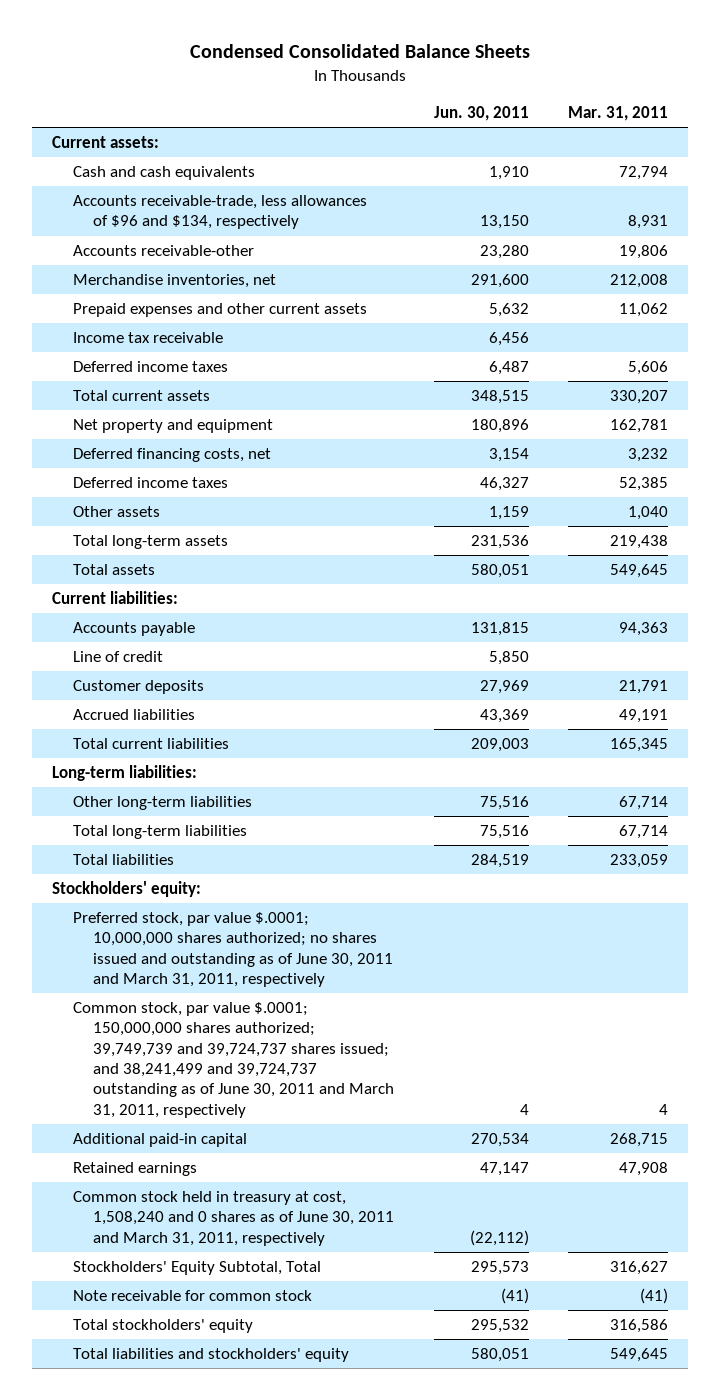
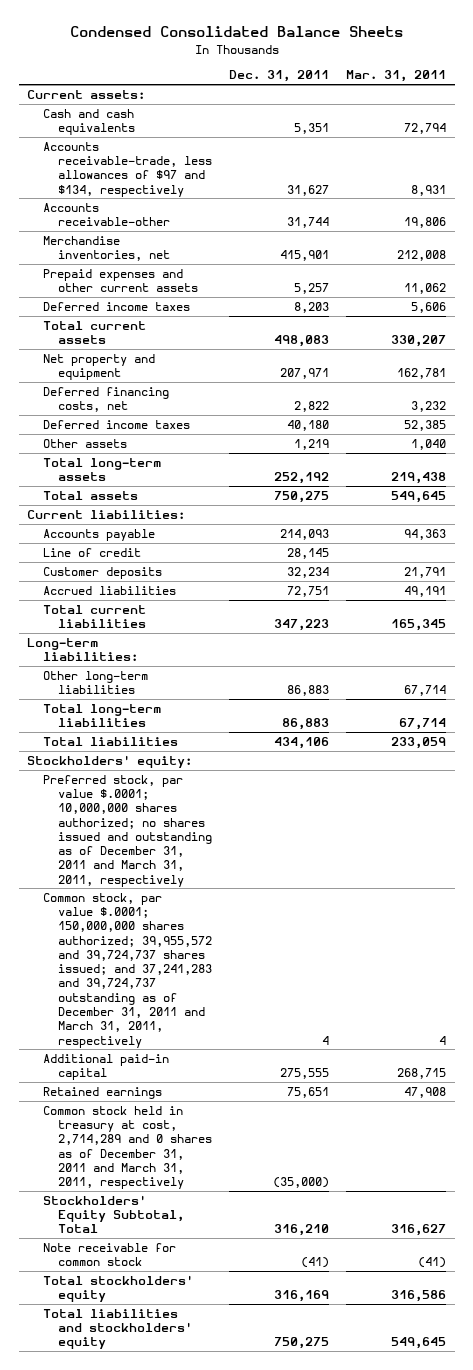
[433,105,529,121] Jun. 30, 2011 -> none
none -> [229,70,330,83] Dec. 31, 2011
[72,195,367,230] Accounts receivable-trade, less allowances of $96 and $134, respectively -> [42,141,213,197] Accounts receivable-trade, less allowances of $97 and $134, respectively
[72,332,223,344] Income tax receivable -> none
[72,912,393,988] Preferred stock, par value $.0001; 10,000,000 shares authorized; no shares issued and outstanding as of June 30, 2011 and March 31, 2011, respectively -> [42,774,213,887] Preferred stock, par value $.0001; 10,000,000 shares authorized; no shares issued and outstanding as of December 31, 2011 and March 31, 2011, respectively
[72,1002,394,1118] Common stock, par value $.0001; 150,000,000 shares authorized; 39,749,739 and 39,724,737 shares issued; and 38,241,499 and 39,724,737 outstanding as of June 30, 2011 and March 31, 2011, respectively -> [42,892,213,1048] Common stock, par value $.0001; 150,000,000 shares authorized; 39,955,572 and 39,724,737 shares issued; and 37,241,283 and 39,724,737 outstanding as of December 31, 2011 and March 31, 2011, respectively
[72,1191,394,1246] Common stock held in treasury at cost, 1,508,240 and 0 shares as of June 30, 2011 and March 31, 2011, respectively -> [42,1105,213,1190] Common stock held in treasury at cost, 2,714,289 and 0 shares as of December 31, 2011 and March 31, 2011, respectively

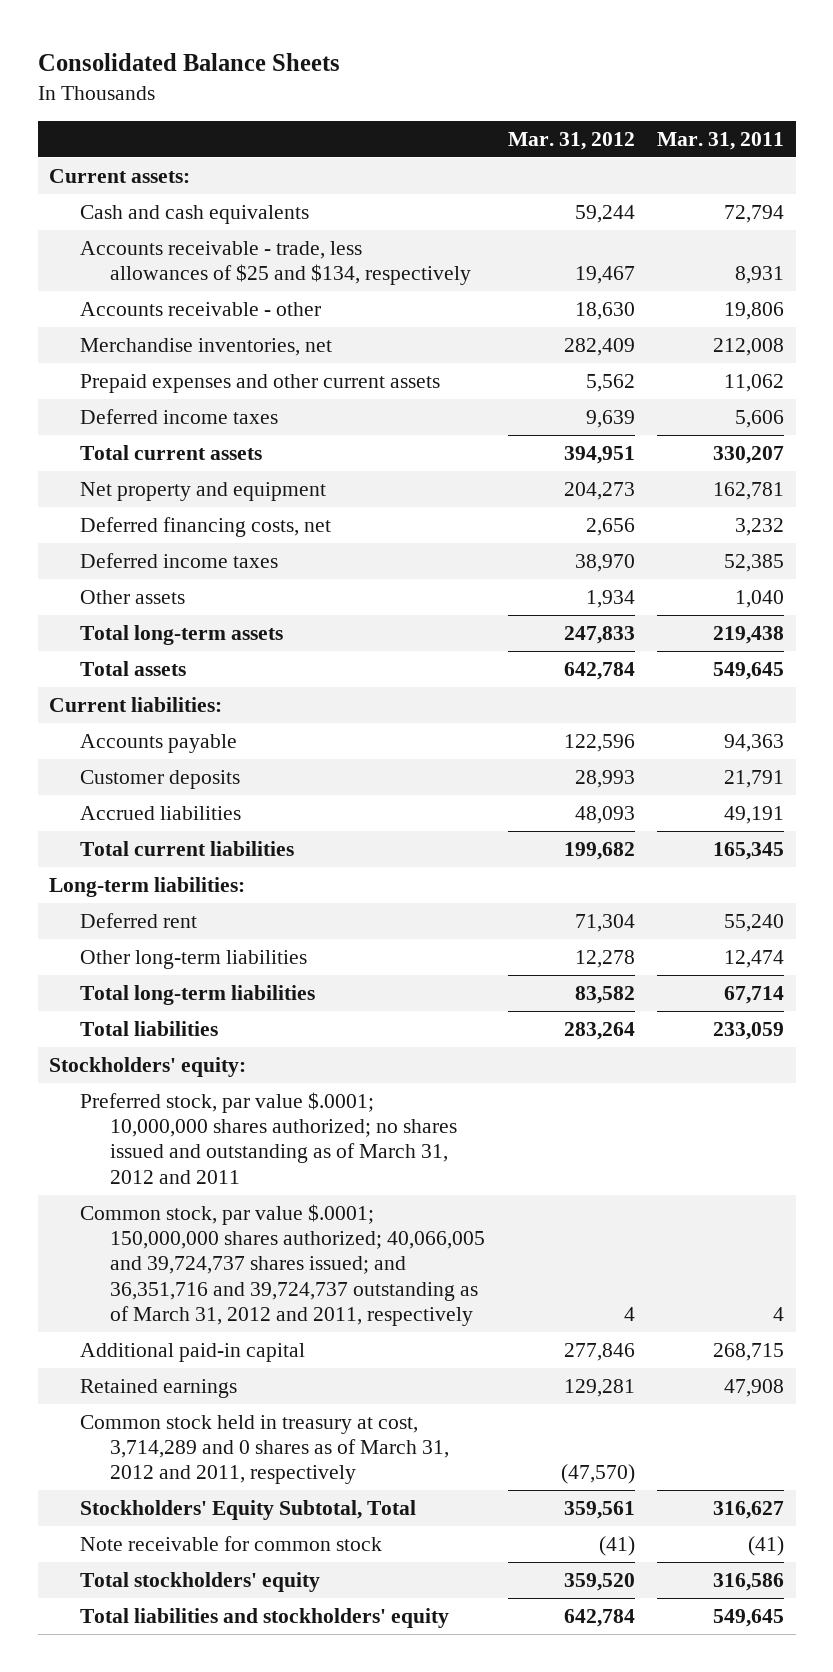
[69,26,403,38] Condensed Consolidated Balance Sheets -> [37,52,340,71] Consolidated Balance Sheets
[229,70,330,83] Dec. 31, 2011 -> none
none -> [507,131,635,150] Mar. 31, 2012
[42,141,213,197] Accounts receivable-trade, less allowances of $97 and $134, respectively -> [79,240,471,286] Accounts receivable - trade, less allowances of $25 and $134, respectively
[42,202,171,227] Accounts receivable-other -> [79,301,321,316] Accounts receivable - other
[42,547,141,557] Line of credit -> none
none -> [79,912,197,928] Deferred rent
[404,685,447,697] 67,714 -> [724,949,785,968] 12,474
[42,774,213,887] Preferred stock, par value $.0001; 10,000,000 shares authorized; no shares issued and outstanding as of December 31, 2011 and March 31, 2011, respectively -> [79,1091,457,1184] Preferred stock, par value $.0001; 10,000,000 shares authorized; no shares issued and outstanding as of March 31, 2012 and 2011
[42,892,213,1048] Common stock, par value $.0001; 150,000,000 shares authorized; 39,955,572 and 39,724,737 shares issued; and 37,241,283 and 39,724,737 outstanding as of December 31, 2011 and March 31, 2011, respectively -> [79,1203,485,1326] Common stock, par value $.0001; 150,000,000 shares authorized; 40,066,005 and 39,724,737 shares issued; and 36,351,716 and 39,724,737 outstanding as of March 31, 2012 and 2011, respectively
[42,1105,213,1190] Common stock held in treasury at cost, 2,714,289 and 0 shares as of December 31, 2011 and March 31, 2011, respectively -> [79,1414,449,1485] Common stock held in treasury at cost, 3,714,289 and 0 shares as of March 31, 2012 and 2011, respectively

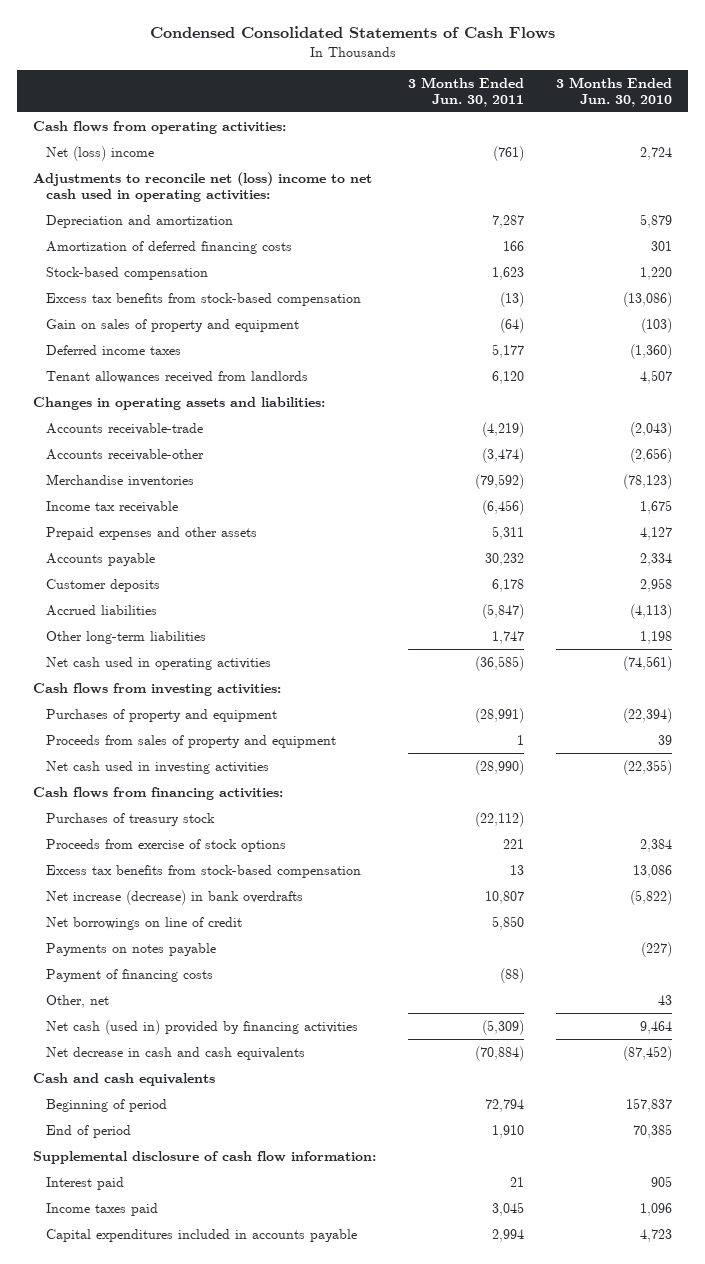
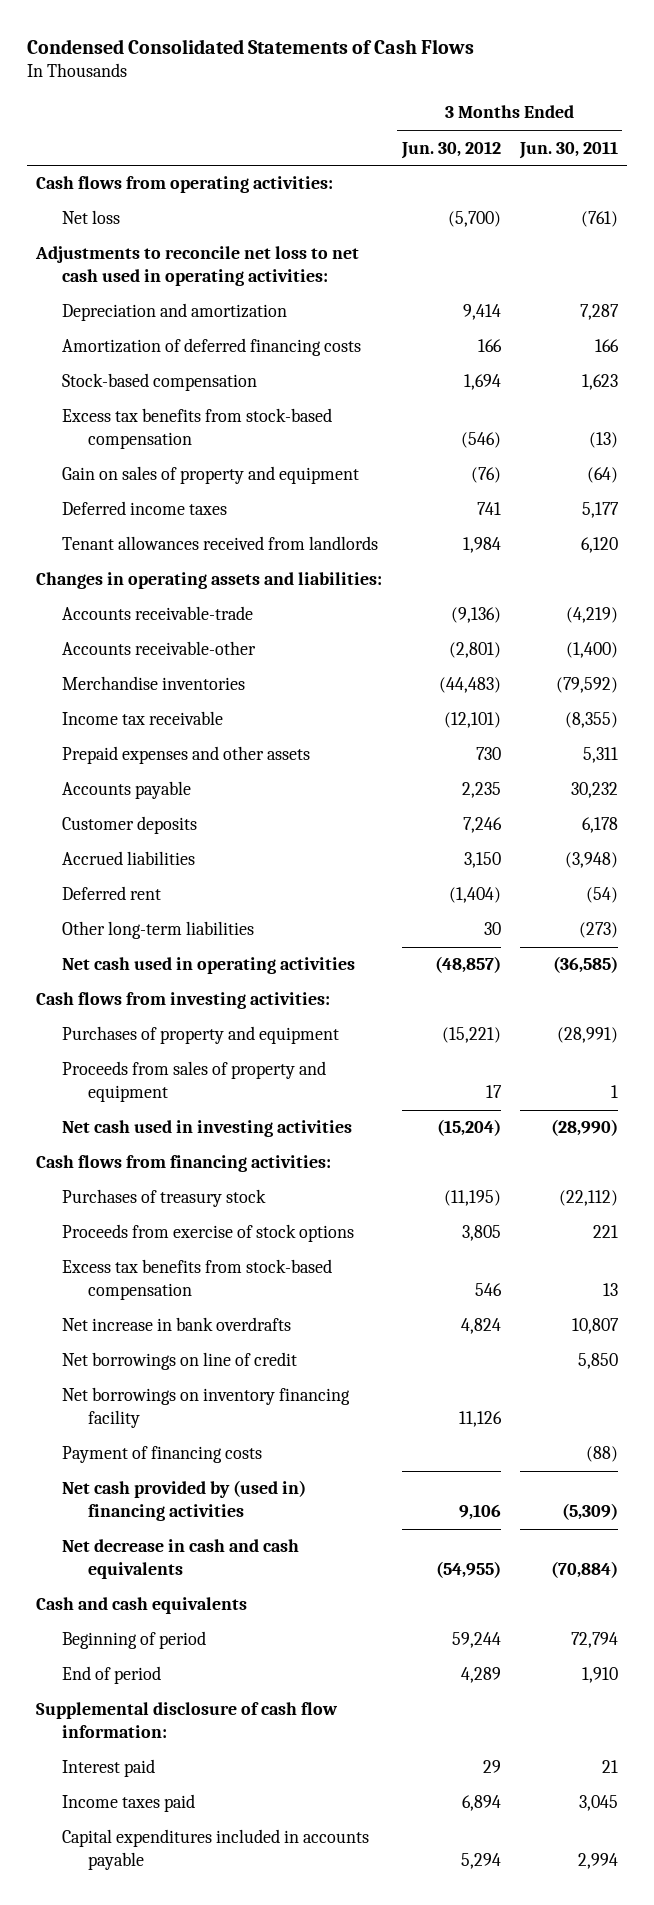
[556,76,673,107] 3 Months Ended Jun. 30, 2010 -> none
none -> [400,140,501,159] Jun. 30, 2012
[46,145,155,161] Net (loss) income -> [61,210,120,225] Net loss
[33,171,373,202] Adjustments to reconcile net (loss) income to net cash used in operating activities: -> [35,246,360,287] Adjustments to reconcile net loss to net cash used in operating activities:
[482,447,525,463] (3,474) -> [565,642,618,659] (1,400)
[482,499,525,515] (6,456) -> [564,712,618,729] (8,355)
[482,603,525,619] (5,847) -> [564,852,618,869] (3,948)
none -> [61,886,161,901] Deferred rent
[492,630,525,644] 1,747 -> [578,922,618,939] (273)
[46,889,304,905] Net increase (decrease) in bank overdrafts -> [61,1317,291,1332] Net increase in bank overdrafts
[46,942,217,956] Payments on notes payable -> none
none -> [61,1387,350,1429] Net borrowings on inventory financing facility
[46,994,110,1008] Other, net -> none
[46,1019,359,1035] Net cash (used in) provided by financing activities -> [61,1480,306,1522] Net cash provided by (used in) financing activities

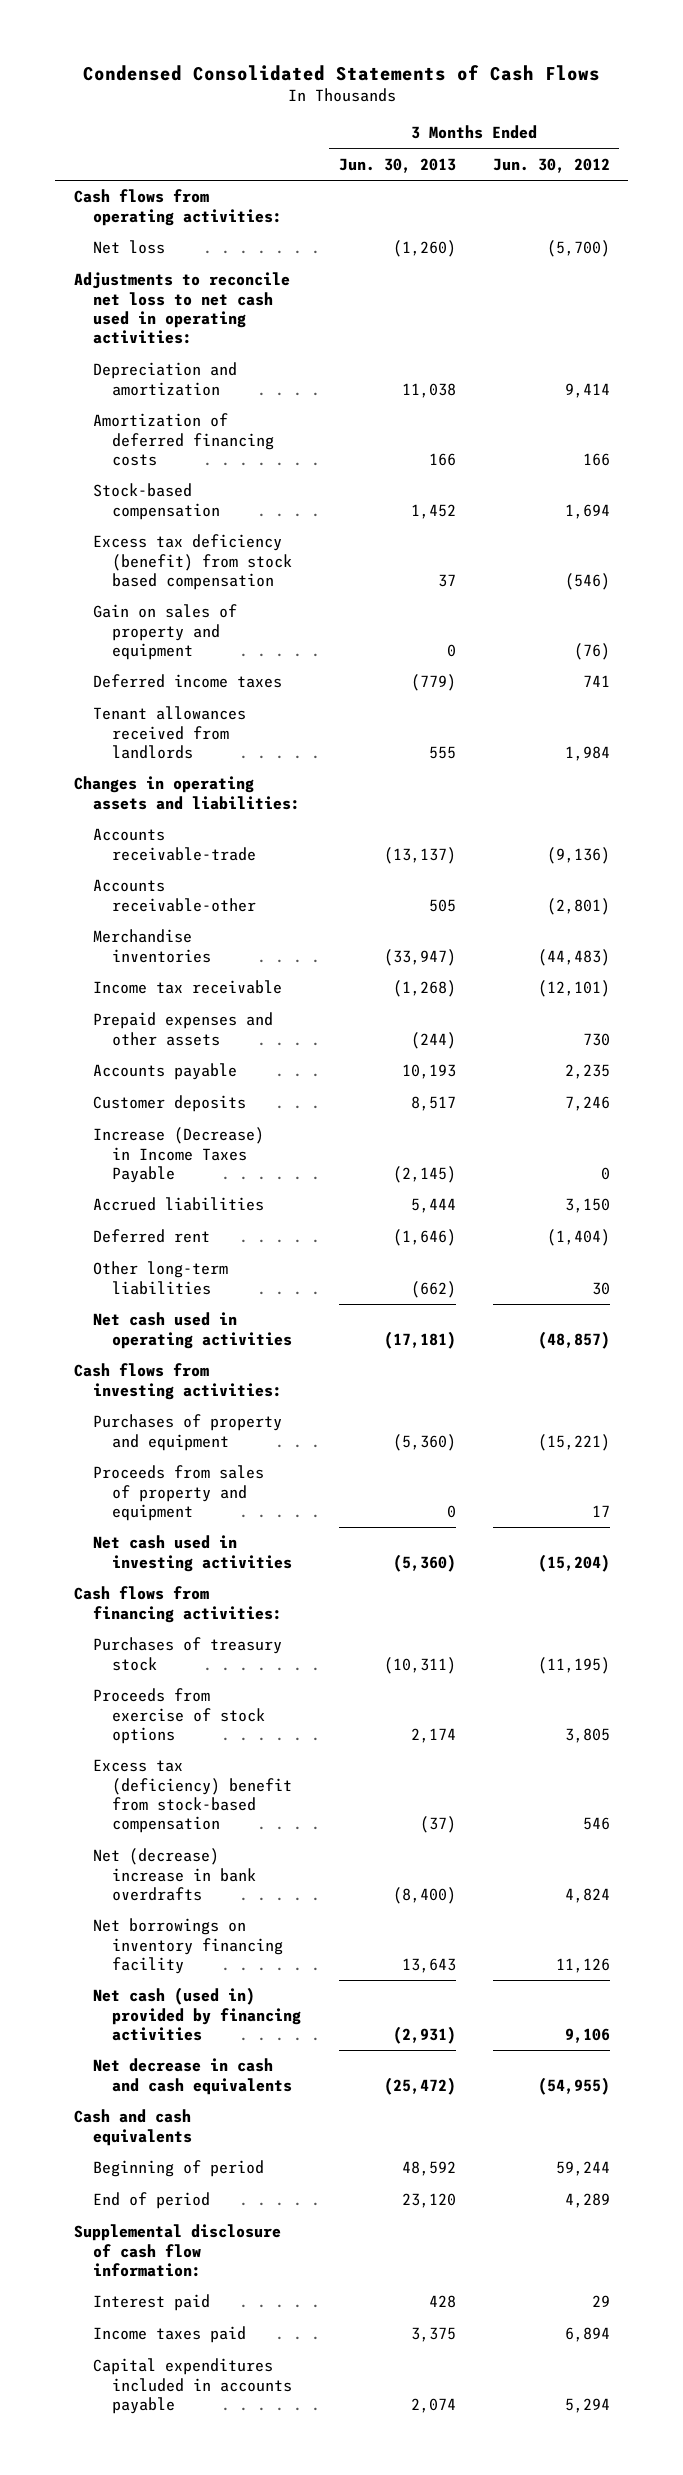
[518,140,618,159] Jun. 30, 2011 -> none
none -> [338,158,456,174] Jun. 30, 2013
[61,408,332,450] Excess tax benefits from stock-based compensation -> [93,534,293,590] Excess tax deficiency (benefit) from stock based compensation
none -> [93,1127,265,1183] Increase (Decrease) in Income Taxes Payable
[61,1352,297,1371] Net borrowings on line of credit -> none
[61,1259,332,1301] Excess tax benefits from stock-based compensation -> [93,1759,293,1834] Excess tax (deficiency) benefit from stock-based compensation
[61,1317,291,1332] Net increase in bank overdrafts -> [93,1848,257,1901] Net (decrease) increase in bank overdrafts
[61,1446,262,1464] Payment of financing costs -> none
[61,1480,306,1522] Net cash provided by (used in) financing activities -> [93,1987,302,2041] Net cash (used in) provided by financing activities

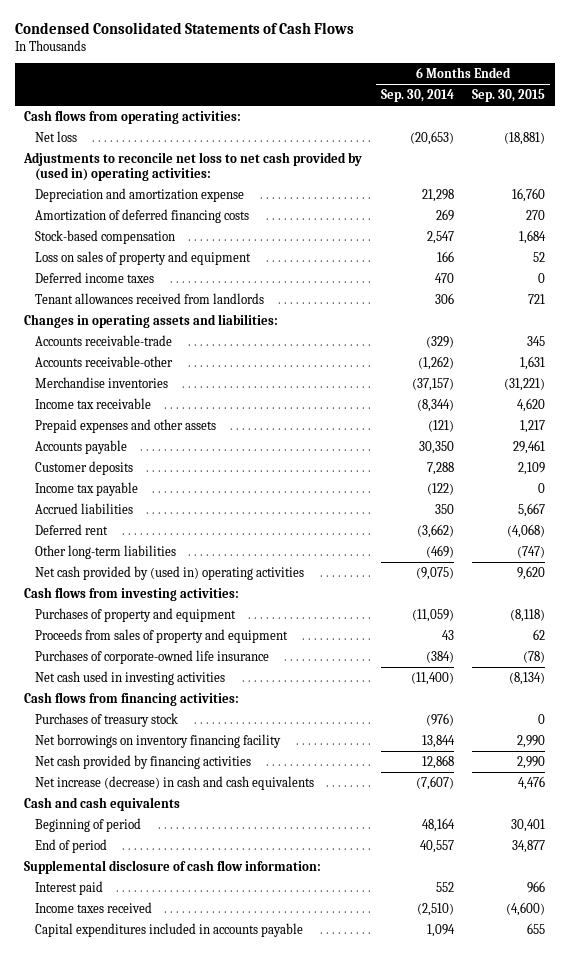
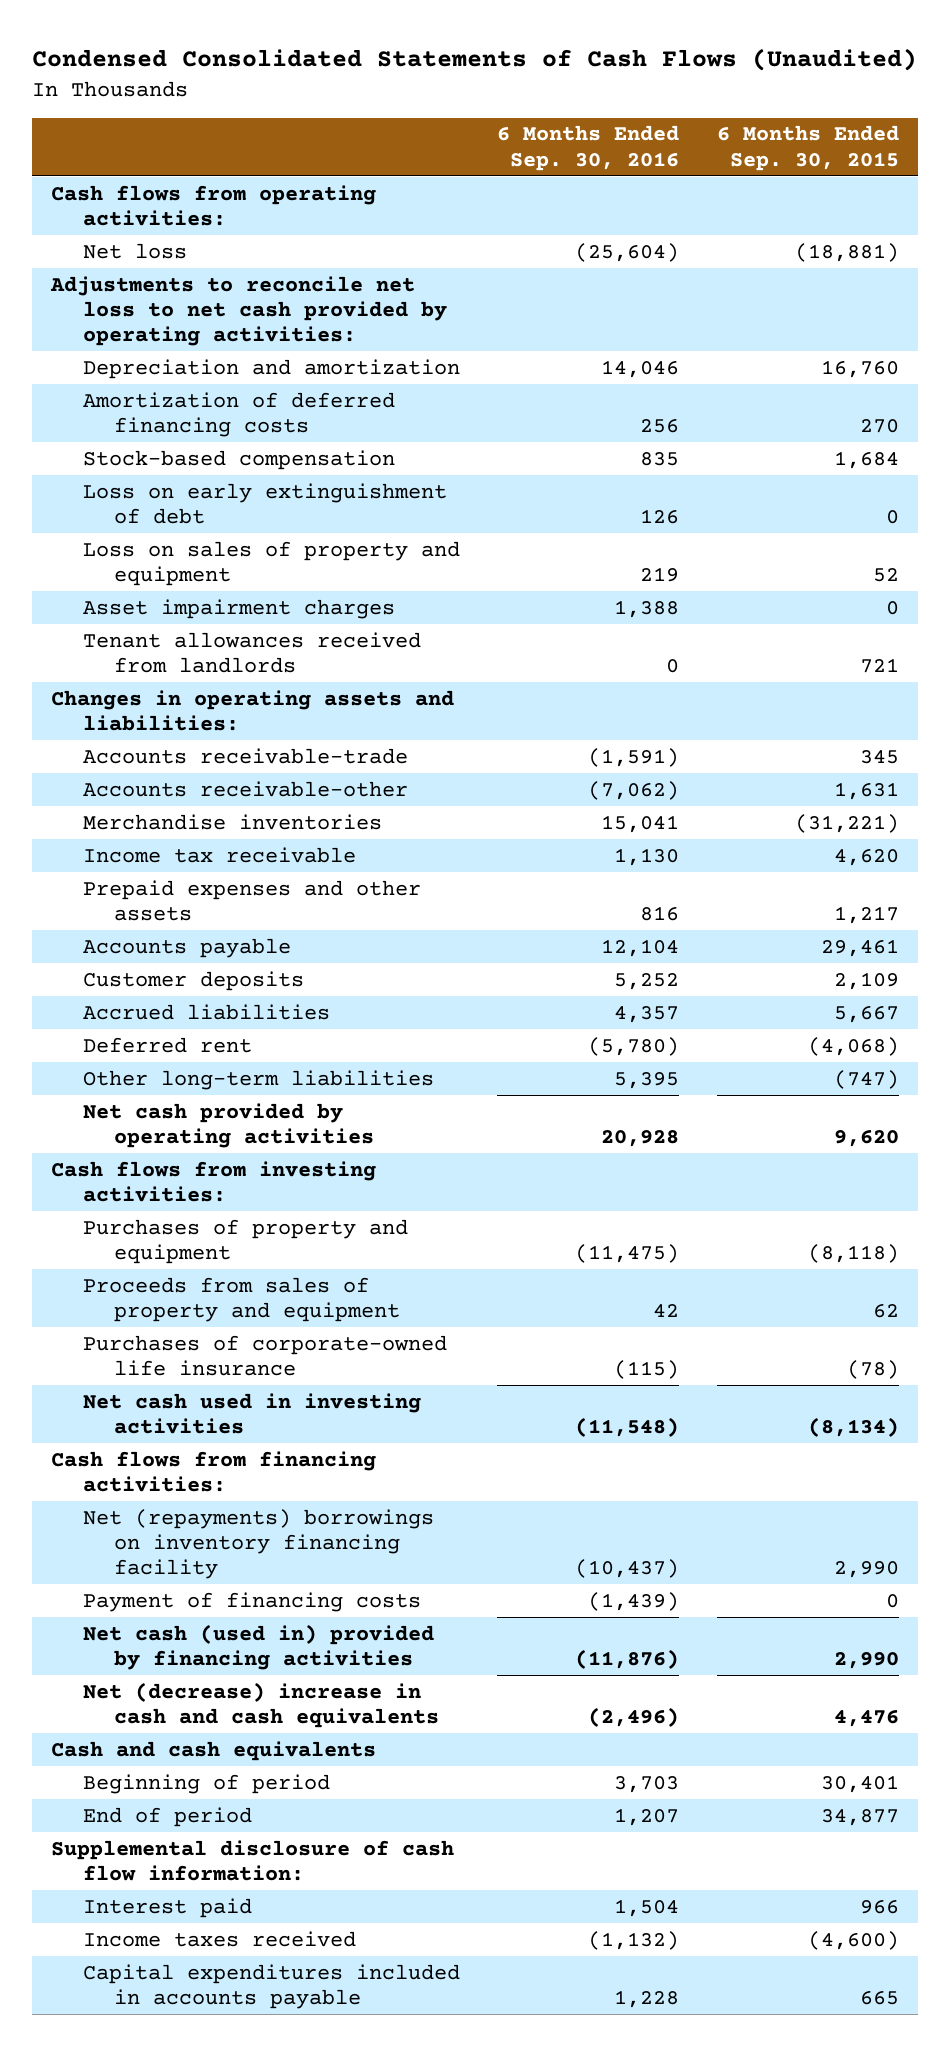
[14,22,354,35] Condensed Consolidated Statements of Cash Flows -> [32,48,918,72] Condensed Consolidated Statements of Cash Flows (Unaudited)
[380,88,454,102] Sep. 30, 2014 -> none
none -> [497,125,680,171] 6 Months Ended Sep. 30, 2016
[23,151,363,182] Adjustments to reconcile net loss to net cash provided by (used in) operating activities: -> [50,275,447,347] Adjustments to reconcile net loss to net cash provided by operating activities:
[34,187,244,202] Depreciation and amortization expense -> [82,358,460,379] Depreciation and amortization
none -> [82,482,447,524] Loss on early extinguishment of debt
[34,271,154,283] Deferred income taxes -> none
none -> [82,598,395,619] Asset impairment charges
[34,481,138,496] Income tax payable -> none
[34,565,304,580] Net cash provided by (used in) operating activities -> [82,1102,374,1148] Net cash provided by operating activities
[34,712,178,727] Purchases of treasury stock -> none
[34,733,281,748] Net borrowings on inventory financing facility -> [82,1508,434,1580] Net (repayments) borrowings on inventory financing facility
none -> [82,1591,421,1612] Payment of financing costs
[34,754,251,769] Net cash provided by financing activities -> [82,1623,434,1670] Net cash (used in) provided by financing activities
[34,775,314,790] Net increase (decrease) in cash and cash equivalents -> [82,1681,439,1728] Net (decrease) increase in cash and cash equivalents
[527,922,546,934] 655 -> [859,1990,899,2005] 665

